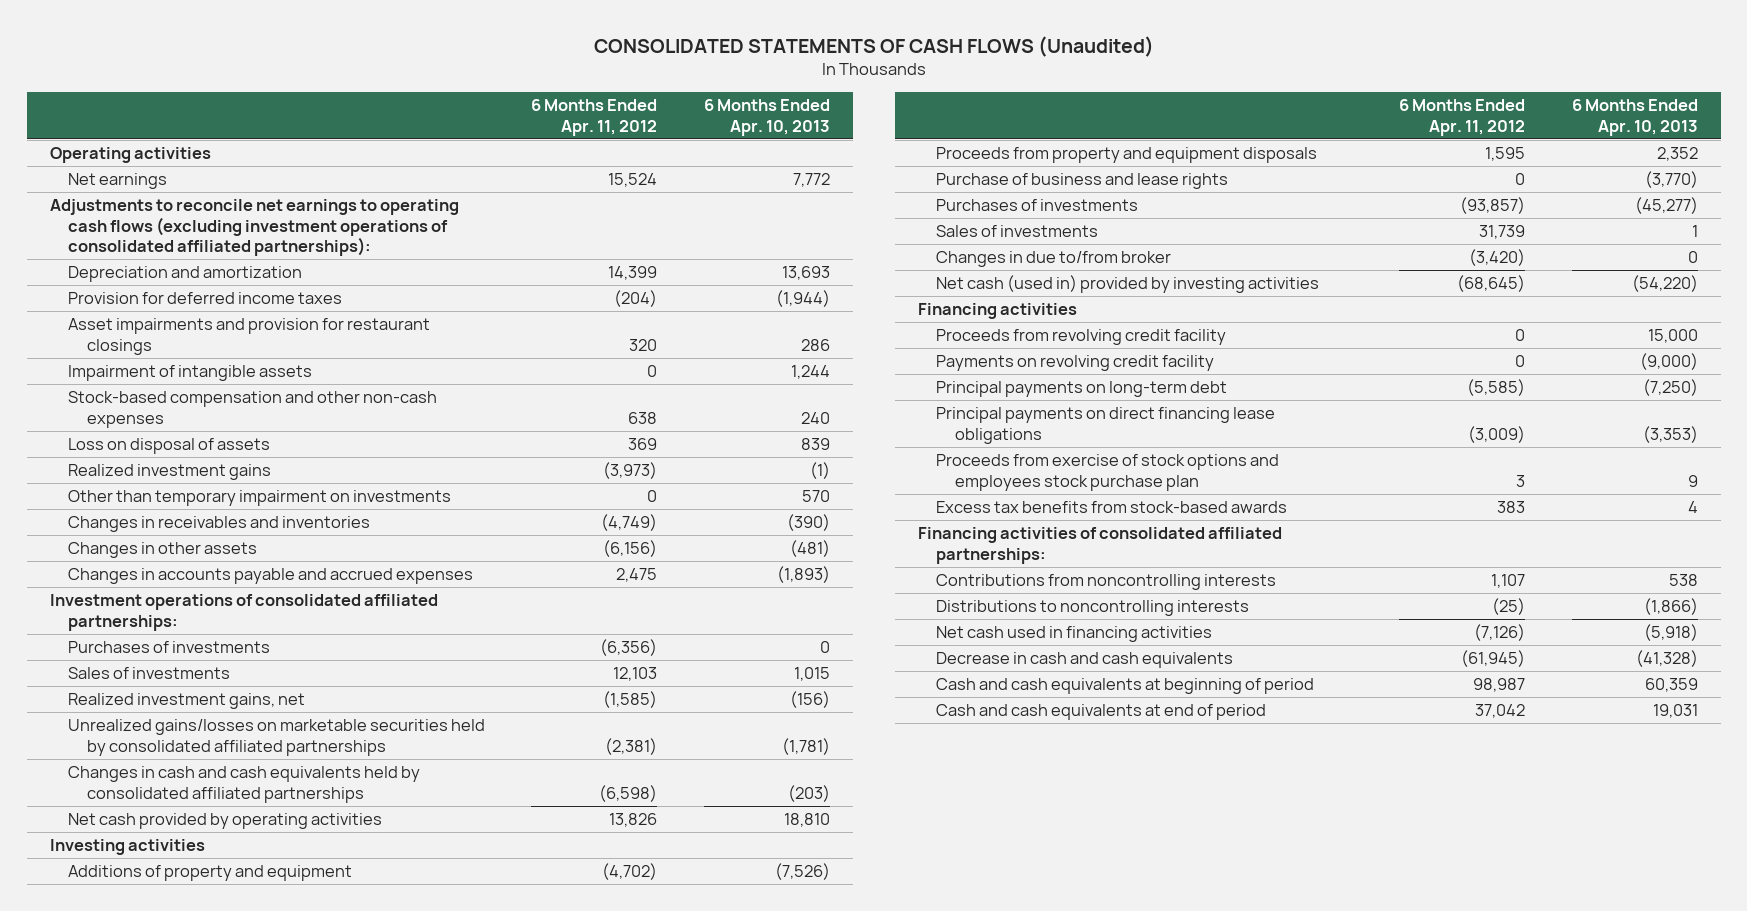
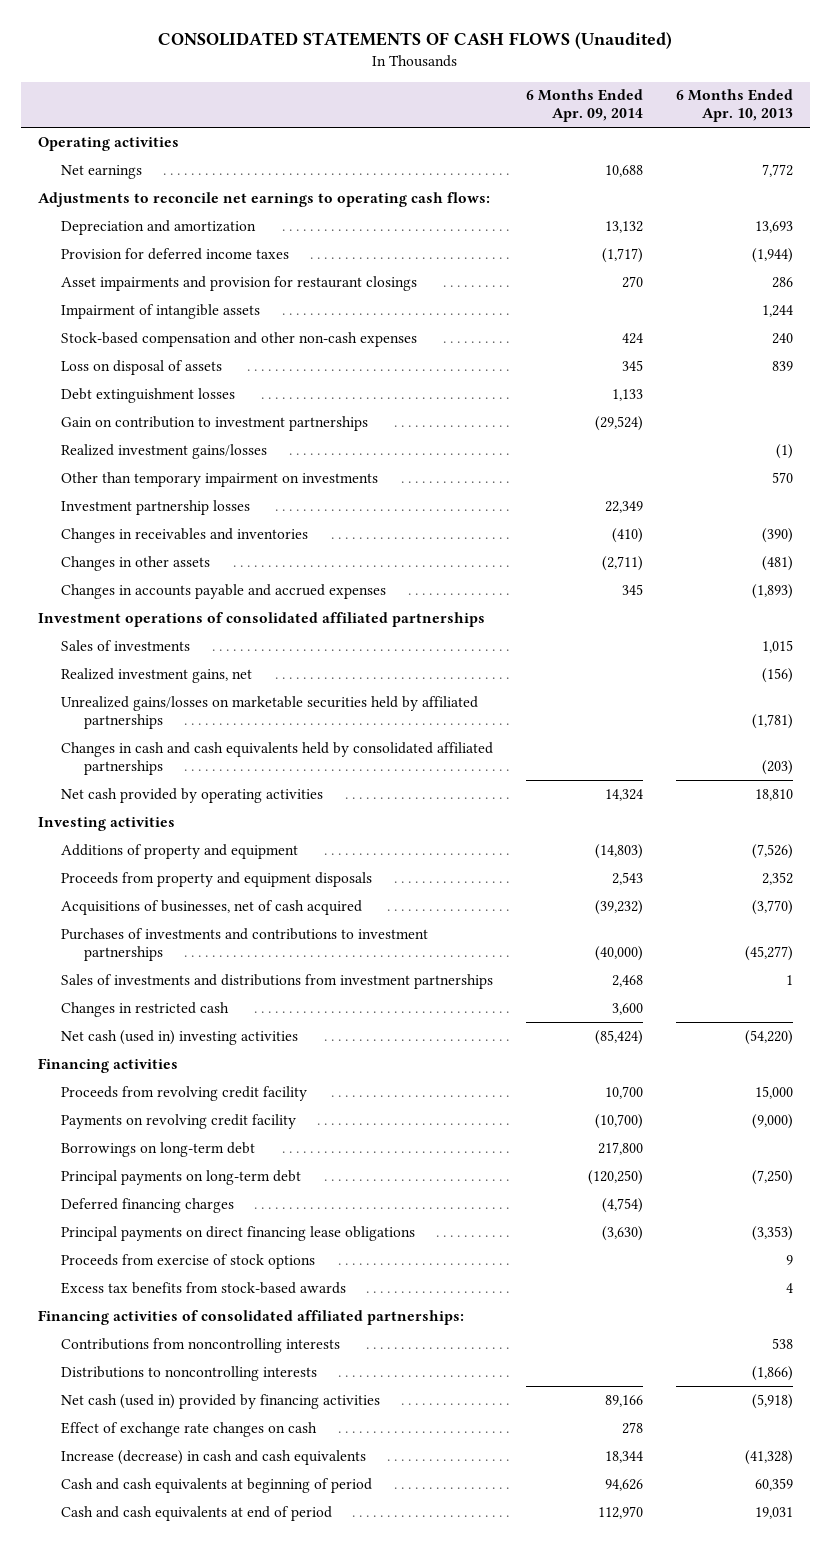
[531,99,658,136] 6 Months Ended Apr. 11, 2012 -> none
none -> [525,89,643,123] 6 Months Ended Apr. 09, 2014
[49,199,459,257] Adjustments to reconcile net earnings to operating cash flows (excluding investment operations of consolidated affiliated partnerships): -> [37,191,490,207] Adjustments to reconcile net earnings to operating cash flows:
none -> [60,387,235,403] Debt extinguishment losses
none -> [60,415,368,431] Gain on contribution to investment partnerships
[68,464,272,481] Realized investment gains -> [60,443,267,459] Realized investment gains/losses
none -> [60,499,250,515] Investment partnership losses
[68,641,271,654] Purchases of investments -> none
[49,594,438,631] Investment operations of consolidated affiliated partnerships: -> [37,611,485,627] Investment operations of consolidated affiliated partnerships
[68,719,486,756] Unrealized gains/losses on marketable securities held by consolidated affiliated partnerships -> [60,695,478,729] Unrealized gains/losses on marketable securities held by affiliated partnerships
[936,251,1172,268] Changes in due to/from broker -> none
[936,173,1229,190] Purchase of business and lease rights -> [60,899,362,915] Acquisitions of businesses, net of cash acquired
[936,199,1139,212] Purchases of investments -> [60,927,428,961] Purchases of investments and contributions to investment partnerships
[936,225,1099,238] Sales of investments -> [60,973,493,989] Sales of investments and distributions from investment partnerships
none -> [60,1001,229,1017] Changes in restricted cash
[936,275,1320,294] Net cash (used in) provided by investing activities -> [60,1029,298,1045] Net cash (used in) investing activities
none -> [60,1141,255,1157] Borrowings on long-term debt
none -> [60,1197,234,1213] Deferred financing charges
[936,454,1280,491] Proceeds from exercise of stock options and employees stock purchase plan -> [60,1253,315,1269] Proceeds from exercise of stock options
[936,626,1213,643] Net cash used in financing activities -> [60,1393,380,1409] Net cash (used in) provided by financing activities
none -> [60,1421,317,1437] Effect of exchange rate changes on cash
[936,652,1234,669] Decrease in cash and cash equivalents -> [60,1449,366,1465] Increase (decrease) in cash and cash equivalents

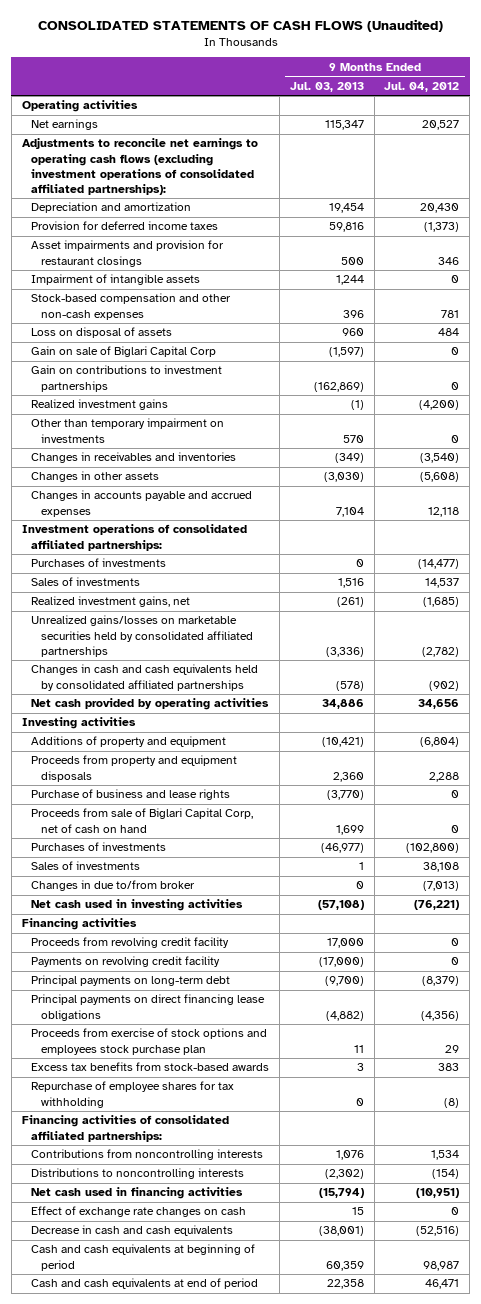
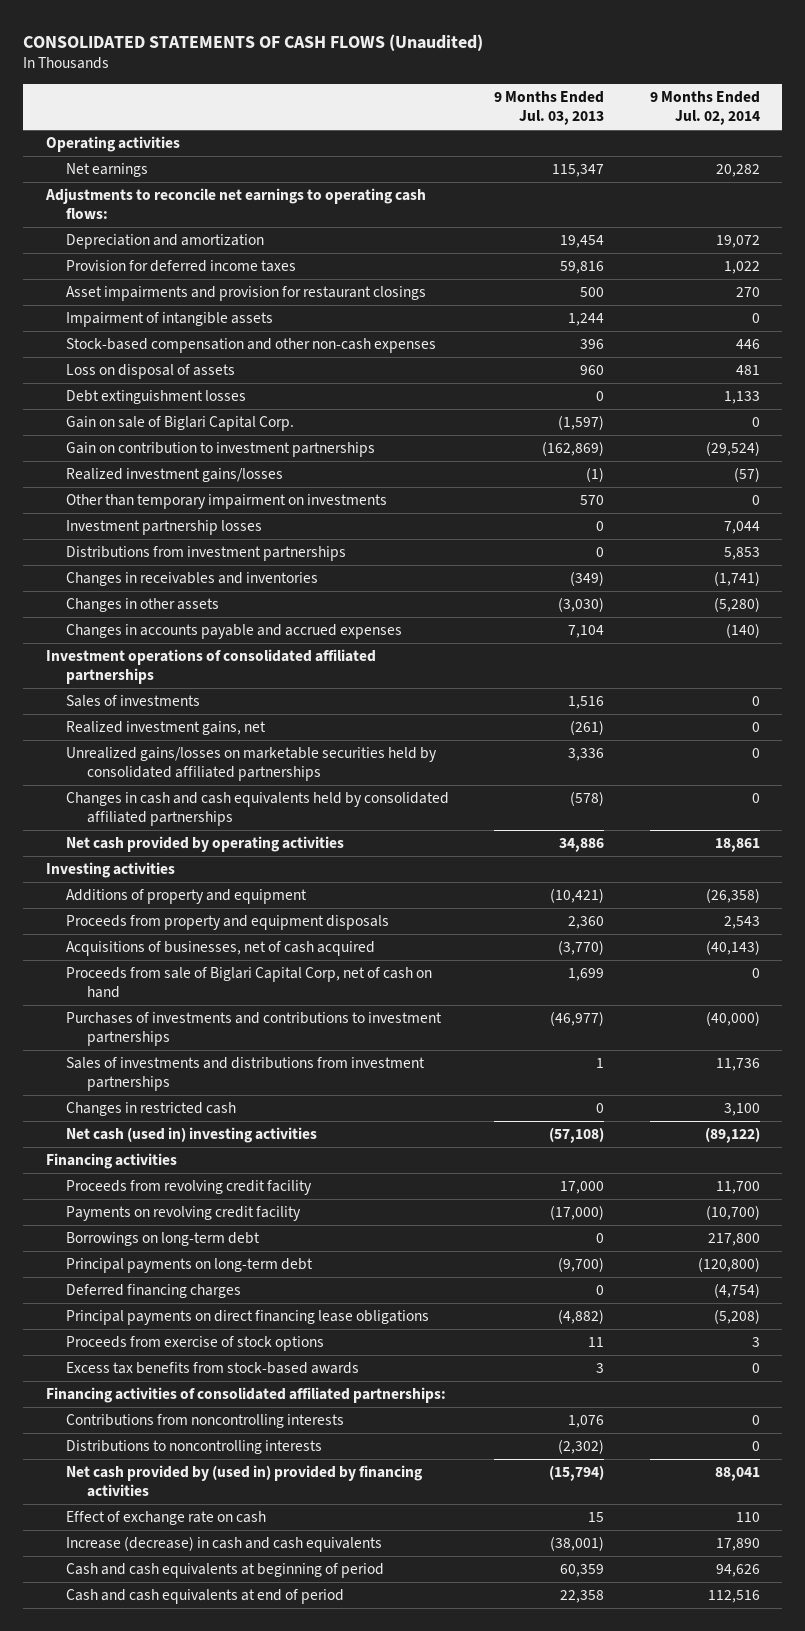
[384,81,460,92] Jul. 04, 2012 -> none
none -> [649,91,760,126] 9 Months Ended Jul. 02, 2014
[21,138,258,195] Adjustments to reconcile net earnings to operating cash flows (excluding investment operations of consolidated affiliated partnerships): -> [44,188,426,220] Adjustments to reconcile net earnings to operating cash flows:
none -> [66,390,247,405] Debt extinguishment losses
[31,346,217,358] Gain on sale of Biglari Capital Corp -> [66,416,295,432] Gain on sale of Biglari Capital Corp.
[31,365,223,392] Gain on contributions to investment partnerships -> [66,442,376,458] Gain on contribution to investment partnerships
[31,399,169,411] Realized investment gains -> [66,468,284,483] Realized investment gains/losses
none -> [66,520,263,536] Investment partnership losses
none -> [66,546,347,562] Distributions from investment partnerships
[31,558,167,568] Purchases of investments -> none
[21,524,247,551] Investment operations of consolidated affiliated partnerships: -> [45,649,376,685] Investment operations of consolidated affiliated partnerships
[325,646,364,657] (3,336) -> [568,748,605,762] 3,336
[31,789,231,801] Purchase of business and lease rights -> [66,941,376,957] Acquisitions of businesses, net of cash acquired
[31,880,196,892] Changes in due to/from broker -> none
[31,842,167,852] Purchases of investments -> [66,1012,443,1047] Purchases of investments and contributions to investment partnerships
[31,861,141,871] Sales of investments -> [66,1057,426,1092] Sales of investments and distributions from investment partnerships
none -> [66,1102,237,1117] Changes in restricted cash
[31,899,244,912] Net cash used in investing activities -> [66,1127,318,1144] Net cash (used in) investing activities
none -> [66,1232,261,1247] Borrowings on long-term debt
none -> [66,1284,242,1299] Deferred financing charges
[31,1028,268,1055] Proceeds from exercise of stock options and employees stock purchase plan -> [66,1336,325,1352] Proceeds from exercise of stock options
[31,1081,235,1108] Repurchase of employee shares for tax withholding -> none
[31,1187,244,1200] Net cash used in financing activities -> [66,1465,424,1498] Net cash provided by (used in) provided by financing activities
[31,1206,247,1218] Effect of exchange rate changes on cash -> [66,1511,267,1526] Effect of exchange rate on cash
[31,1225,234,1237] Decrease in cash and cash equivalents -> [66,1536,383,1553] Increase (decrease) in cash and cash equivalents

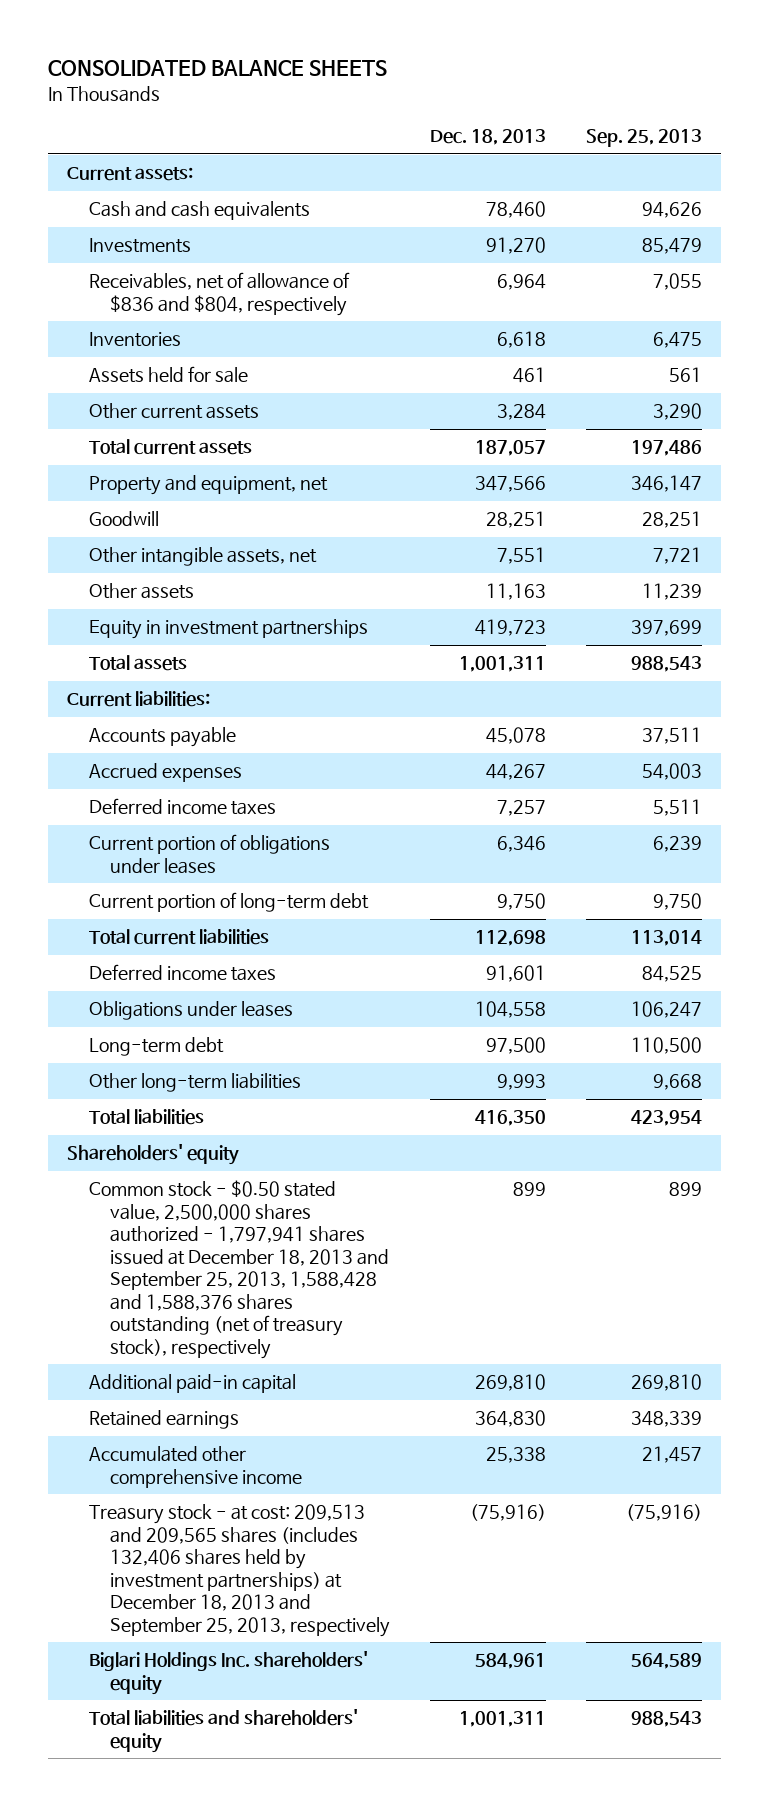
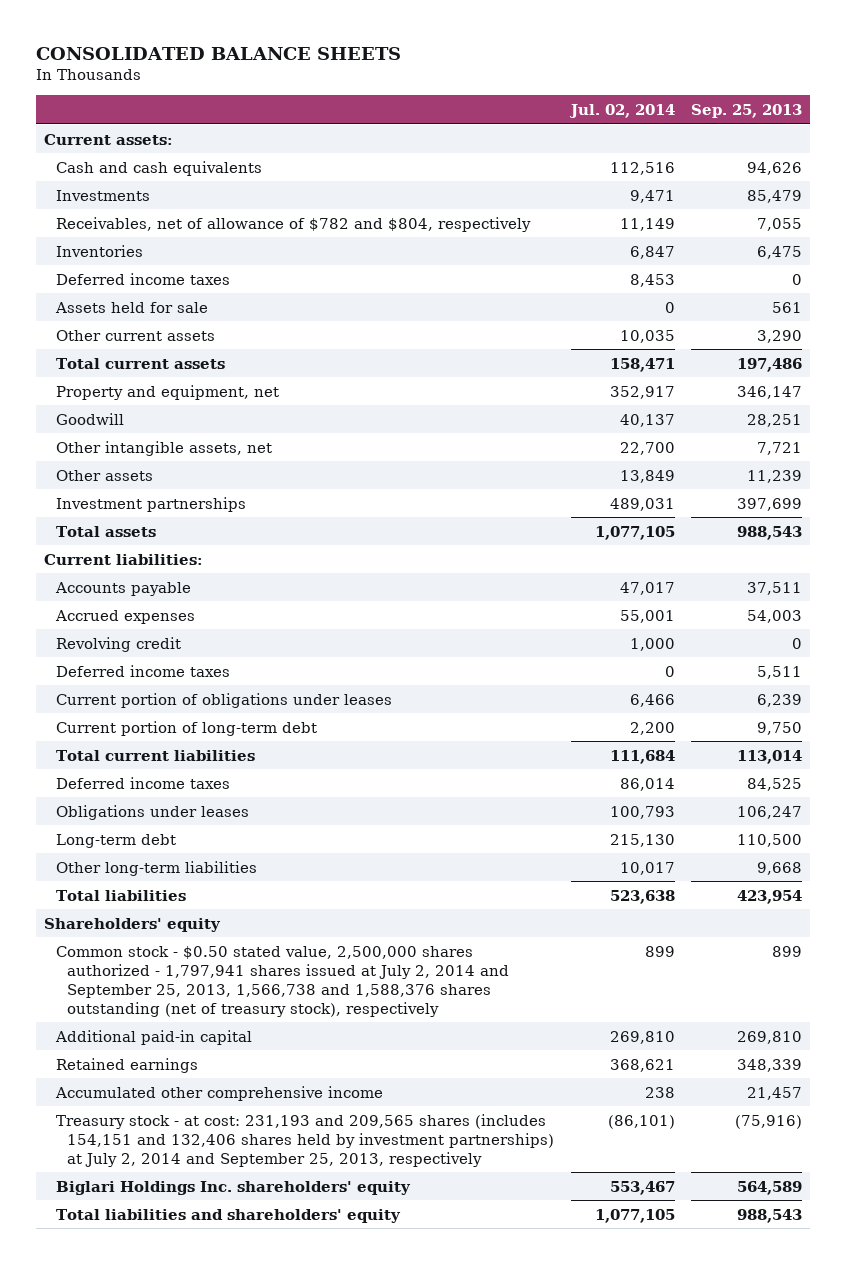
[430,129,547,146] Dec. 18, 2013 -> none
none -> [568,104,675,119] Jul. 02, 2014
[88,272,350,316] Receivables, net of allowance of $836 and $804, respectively -> [55,216,531,232] Receivables, net of allowance of $782 and $804, respectively
none -> [55,272,230,285] Deferred income taxes
[88,619,368,640] Equity in investment partnerships -> [55,496,246,512] Investment partnerships
none -> [55,636,181,652] Revolving credit
[88,1180,390,1359] Common stock - $0.50 stated value, 2,500,000 shares authorized - 1,797,941 shares issued at December 18, 2013 and September 25, 2013, 1,588,428 and 1,588,376 shares outstanding (net of treasury stock), respectively -> [55,945,510,1017] Common stock - $0.50 stated value, 2,500,000 shares authorized - 1,797,941 shares issued at July 2, 2014 and September 25, 2013, 1,566,738 and 1,588,376 shares outstanding (net of treasury stock), respectively
[88,1504,391,1637] Treasury stock - at cost: 209,513 and 209,565 shares (includes 132,406 shares held by investment partnerships) at December 18, 2013 and September 25, 2013, respectively -> [55,1113,555,1167] Treasury stock - at cost: 231,193 and 209,565 shares (includes 154,151 and 132,406 shares held by investment partnerships) at July 2, 2014 and September 25, 2013, respectively

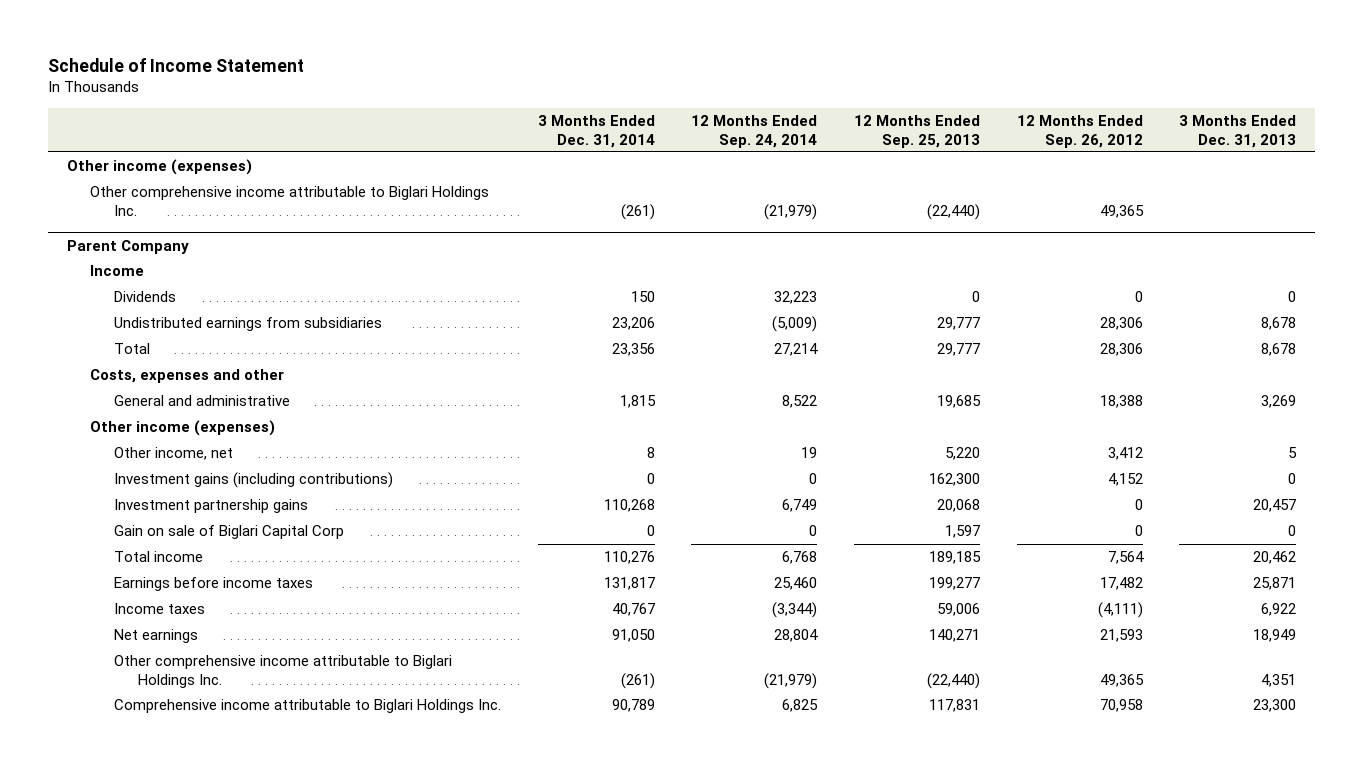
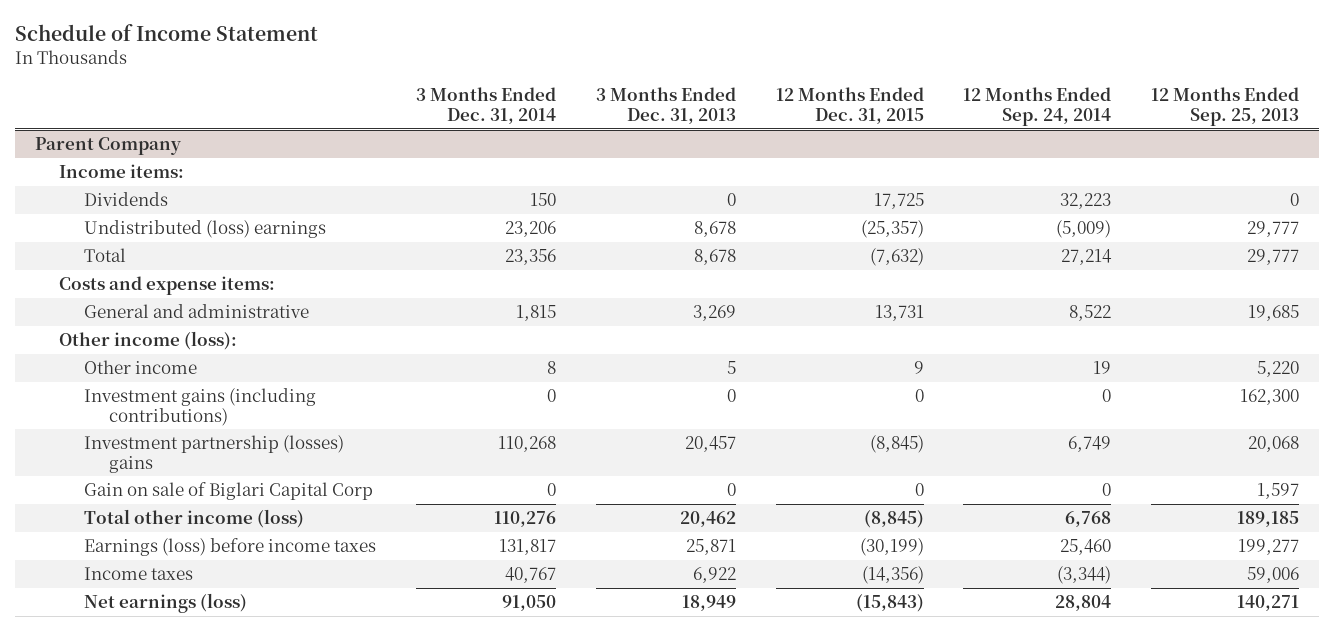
[1016,114,1143,148] 12 Months Ended Sep. 26, 2012 -> none
none -> [775,87,924,125] 12 Months Ended Dec. 31, 2015
[66,159,252,176] Other income (expenses) -> none
[90,186,490,216] Other comprehensive income attributable to Biglari Holdings Inc. -> none
[90,265,145,277] Income -> [59,163,185,178] Income items:
[114,317,383,332] Undistributed earnings from subsidiaries -> [83,219,326,238] Undistributed (loss) earnings
[90,369,285,384] Costs, expenses and other -> [59,275,276,295] Costs and expense items:
[90,420,276,437] Other income (expenses) -> [59,330,238,350] Other income (loss):
[114,447,234,461] Other income, net -> [83,359,197,374] Other income
[114,499,309,514] Investment partnership gains -> [83,434,344,473] Investment partnership (losses) gains
[114,551,204,563] Total income -> [83,508,304,528] Total other income (loss)
[114,577,314,592] Earnings before income taxes -> [83,537,376,556] Earnings (loss) before income taxes
[114,655,453,688] Other comprehensive income attributable to Biglari Holdings Inc. -> none
[114,699,502,714] Comprehensive income attributable to Biglari Holdings Inc. -> none
[114,629,199,644] Net earnings -> [83,592,247,613] Net earnings (loss)

